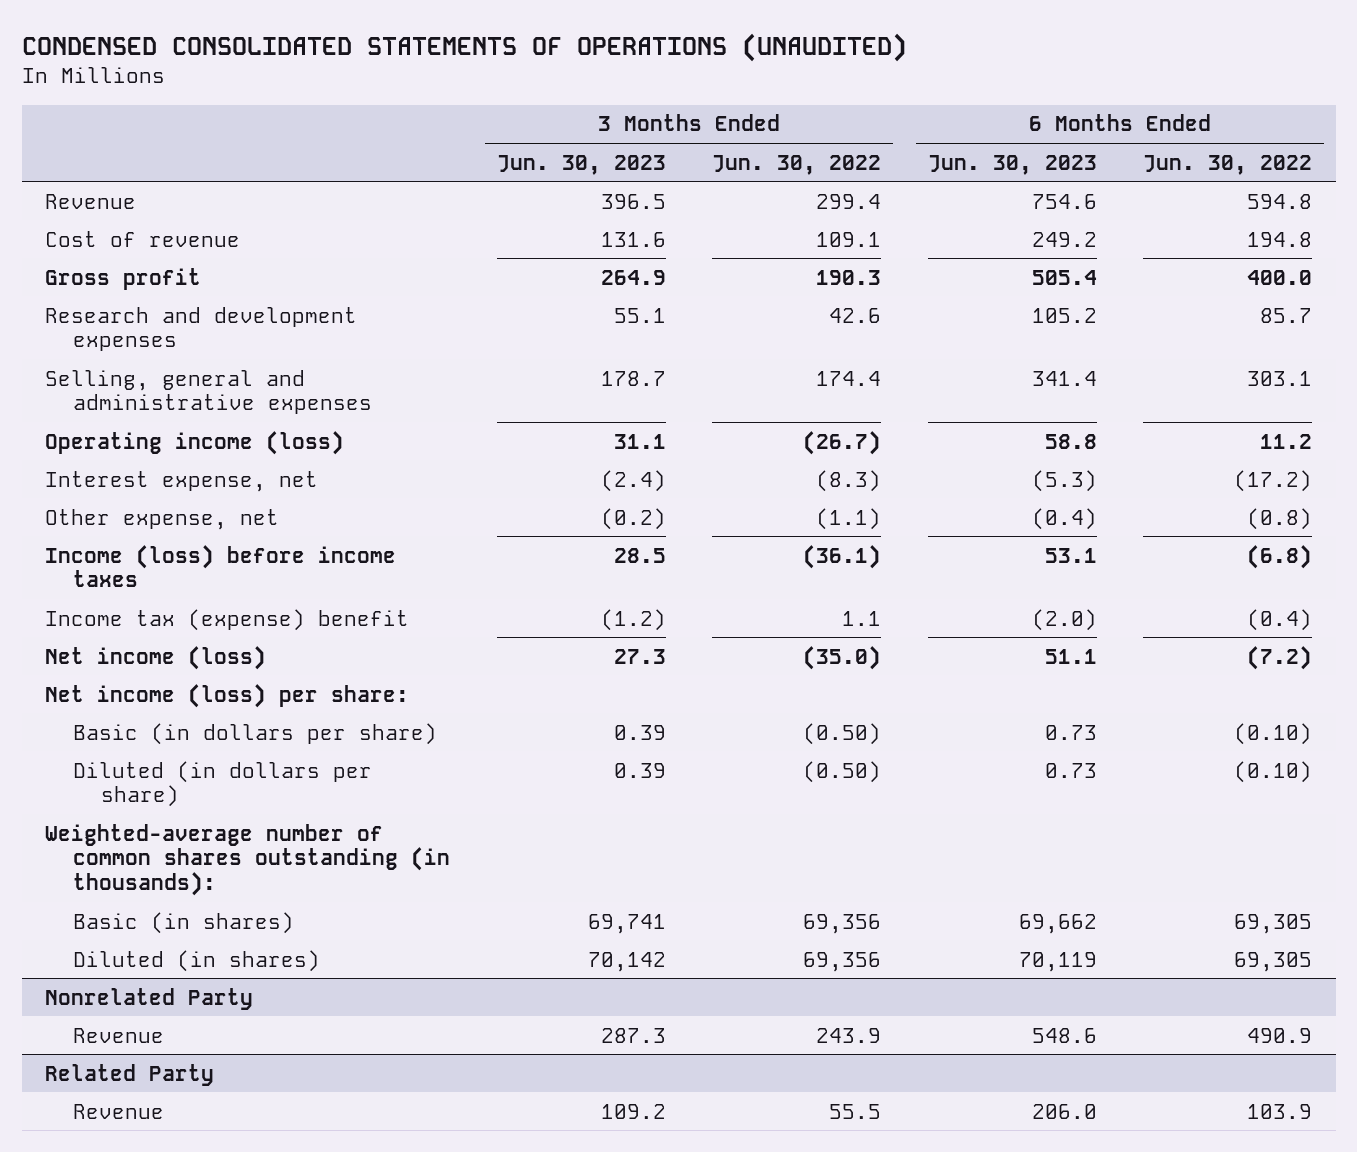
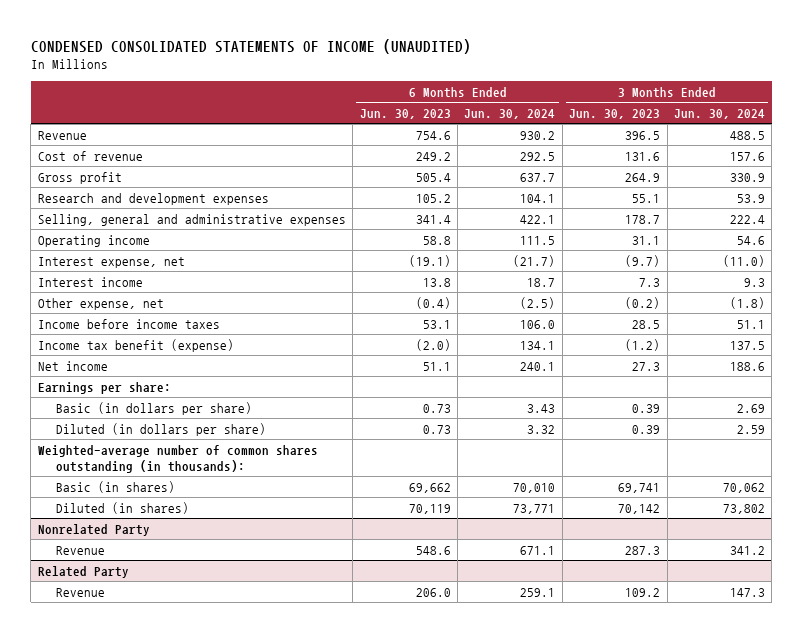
[21,32,907,62] CONDENSED CONSOLIDATED STATEMENTS OF OPERATIONS (UNAUDITED) -> [30,39,471,55] CONDENSED CONSOLIDATED STATEMENTS OF INCOME (UNAUDITED)
[712,154,882,175] Jun. 30, 2022 -> none
[1143,154,1313,175] Jun. 30, 2022 -> none
none -> [464,108,556,119] Jun. 30, 2024
none -> [673,108,765,119] Jun. 30, 2024
[45,430,345,455] Operating income (loss) -> [37,234,150,247] Operating income
[600,469,666,492] (2.4) -> [625,254,661,267] (9.7)
[1031,469,1097,492] (5.3) -> [408,254,451,267] (19.1)
none -> [37,276,143,287] Interest income
[45,544,397,588] Income (loss) before income taxes -> [37,318,220,329] Income before income taxes
[45,608,410,631] Income tax (expense) benefit -> [37,338,234,352] Income tax benefit (expense)
[45,645,267,670] Net income (loss) -> [37,360,108,371] Net income
[45,683,410,708] Net income (loss) per share: -> [37,381,171,394] Earnings per share:

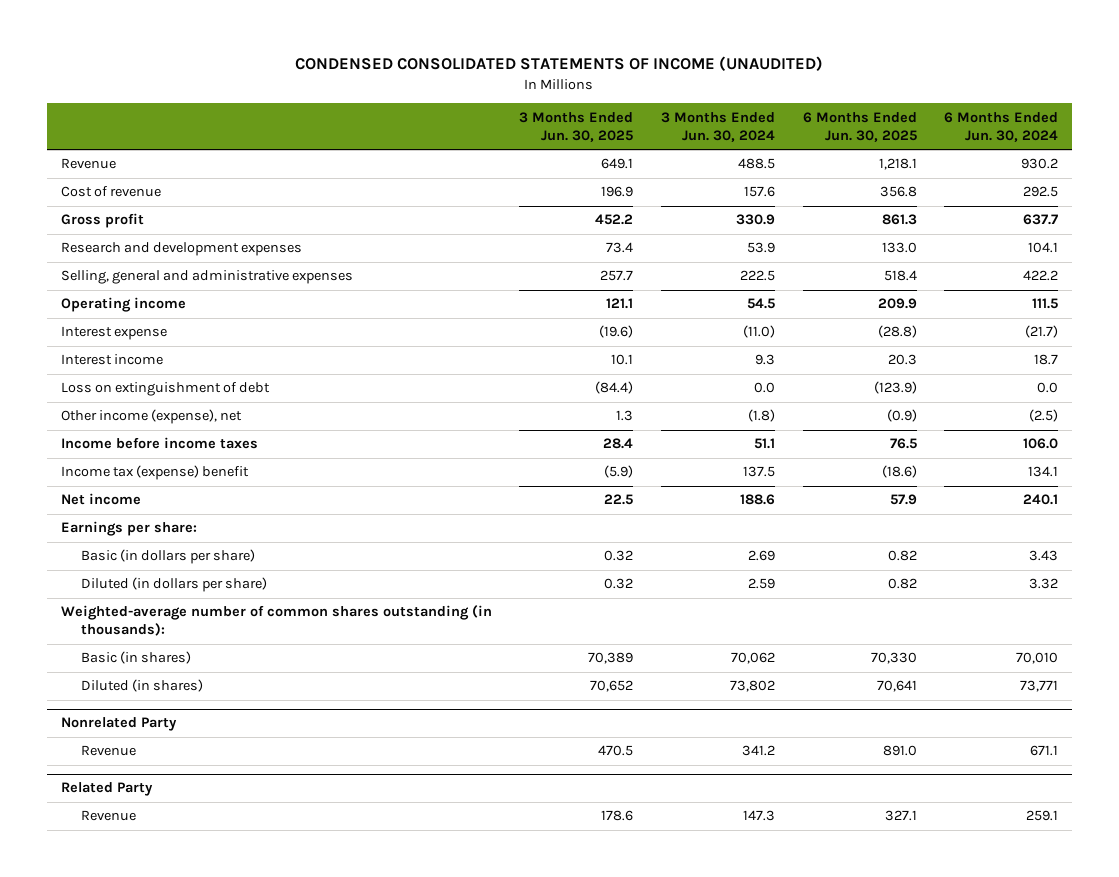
[359,108,451,119] Jun. 30, 2023 -> none
[569,108,661,119] Jun. 30, 2023 -> none
none -> [519,111,634,142] 3 Months Ended Jun. 30, 2025
none -> [802,111,917,142] 6 Months Ended Jun. 30, 2025
[520,214,556,224] 422.1 -> [1023,270,1059,282] 422.2
[729,214,765,224] 222.4 -> [739,270,775,282] 222.5
[736,235,765,245] 54.6 -> [746,298,775,310] 54.5
[37,256,185,268] Interest expense, net -> [60,326,167,341] Interest expense
none -> [60,382,270,397] Loss on extinguishment of debt
[37,297,164,310] Other expense, net -> [60,409,242,425] Other income (expense), net
[37,338,234,352] Income tax benefit (expense) -> [60,465,249,481] Income tax (expense) benefit

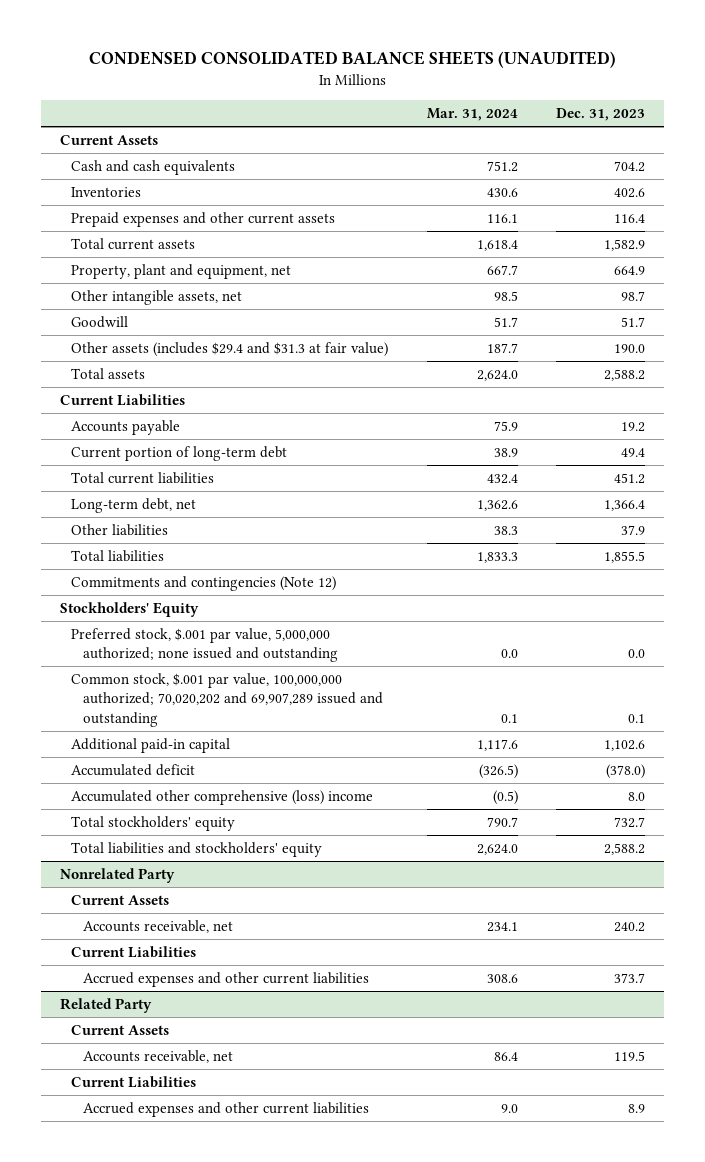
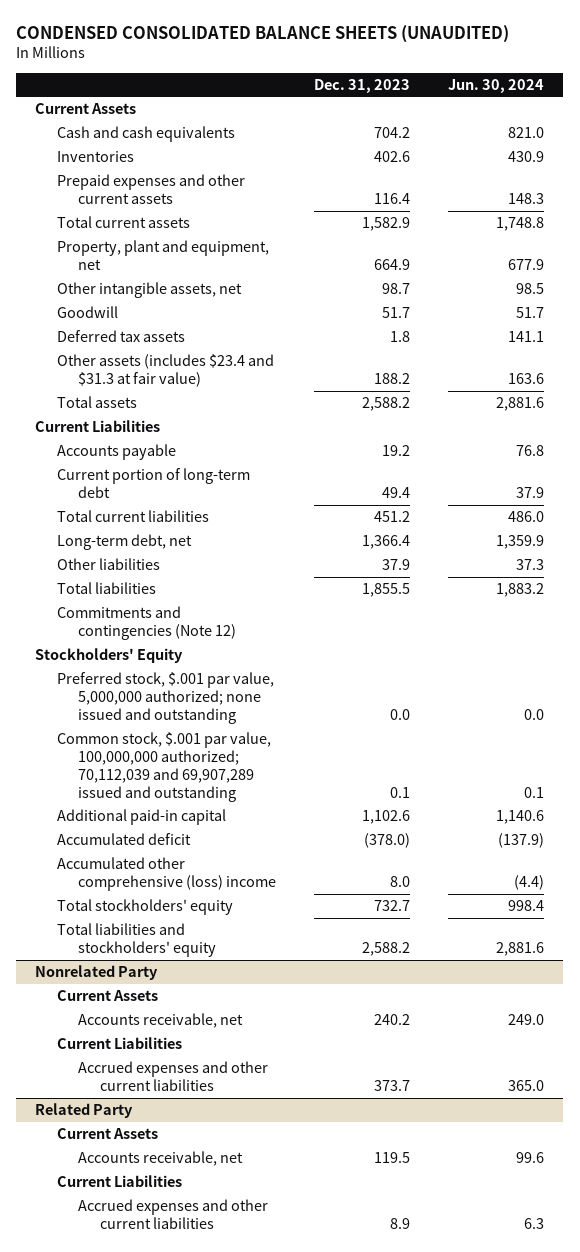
[426,108,518,122] Mar. 31, 2024 -> none
none -> [448,78,545,93] Jun. 30, 2024
none -> [56,330,185,343] Deferred tax assets
[71,341,389,357] Other assets (includes $29.4 and $31.3 at fair value) -> [56,354,274,388] Other assets (includes $23.4 and $31.3 at fair value)
[614,343,646,353] 190.0 -> [374,373,411,385] 188.2
[71,672,383,727] Common stock, $.001 par value, 100,000,000 authorized; 70,020,202 and 69,907,289 issued and outstanding -> [56,732,271,802] Common stock, $.001 par value, 100,000,000 authorized; 70,112,039 and 69,907,289 issued and outstanding

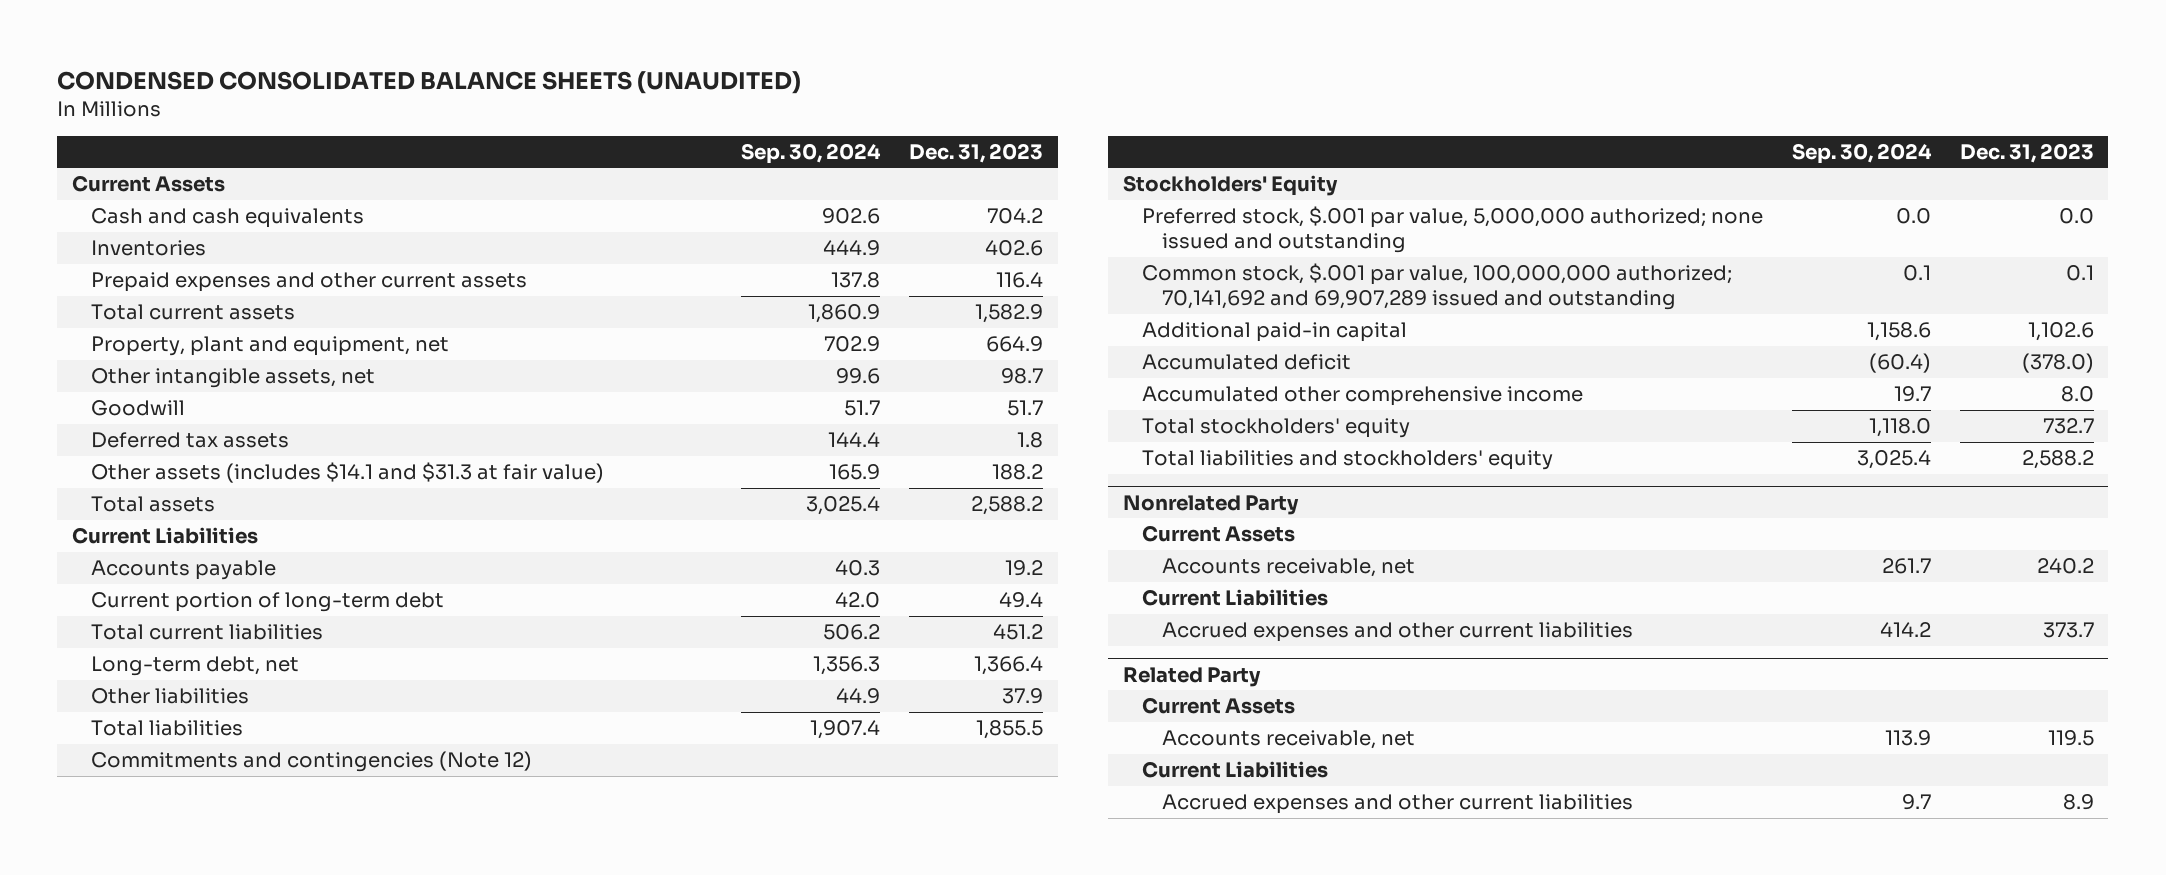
[448,78,545,93] Jun. 30, 2024 -> none
none -> [741,143,882,165] Sep. 30, 2024
[56,354,274,388] Other assets (includes $23.4 and $31.3 at fair value) -> [91,462,605,484] Other assets (includes $14.1 and $31.3 at fair value)
[56,732,271,802] Common stock, $.001 par value, 100,000,000 authorized; 70,112,039 and 69,907,289 issued and outstanding -> [1142,263,1733,311] Common stock, $.001 par value, 100,000,000 authorized; 70,141,692 and 69,907,289 issued and outstanding
[56,857,277,892] Accumulated other comprehensive (loss) income -> [1142,386,1584,407] Accumulated other comprehensive income

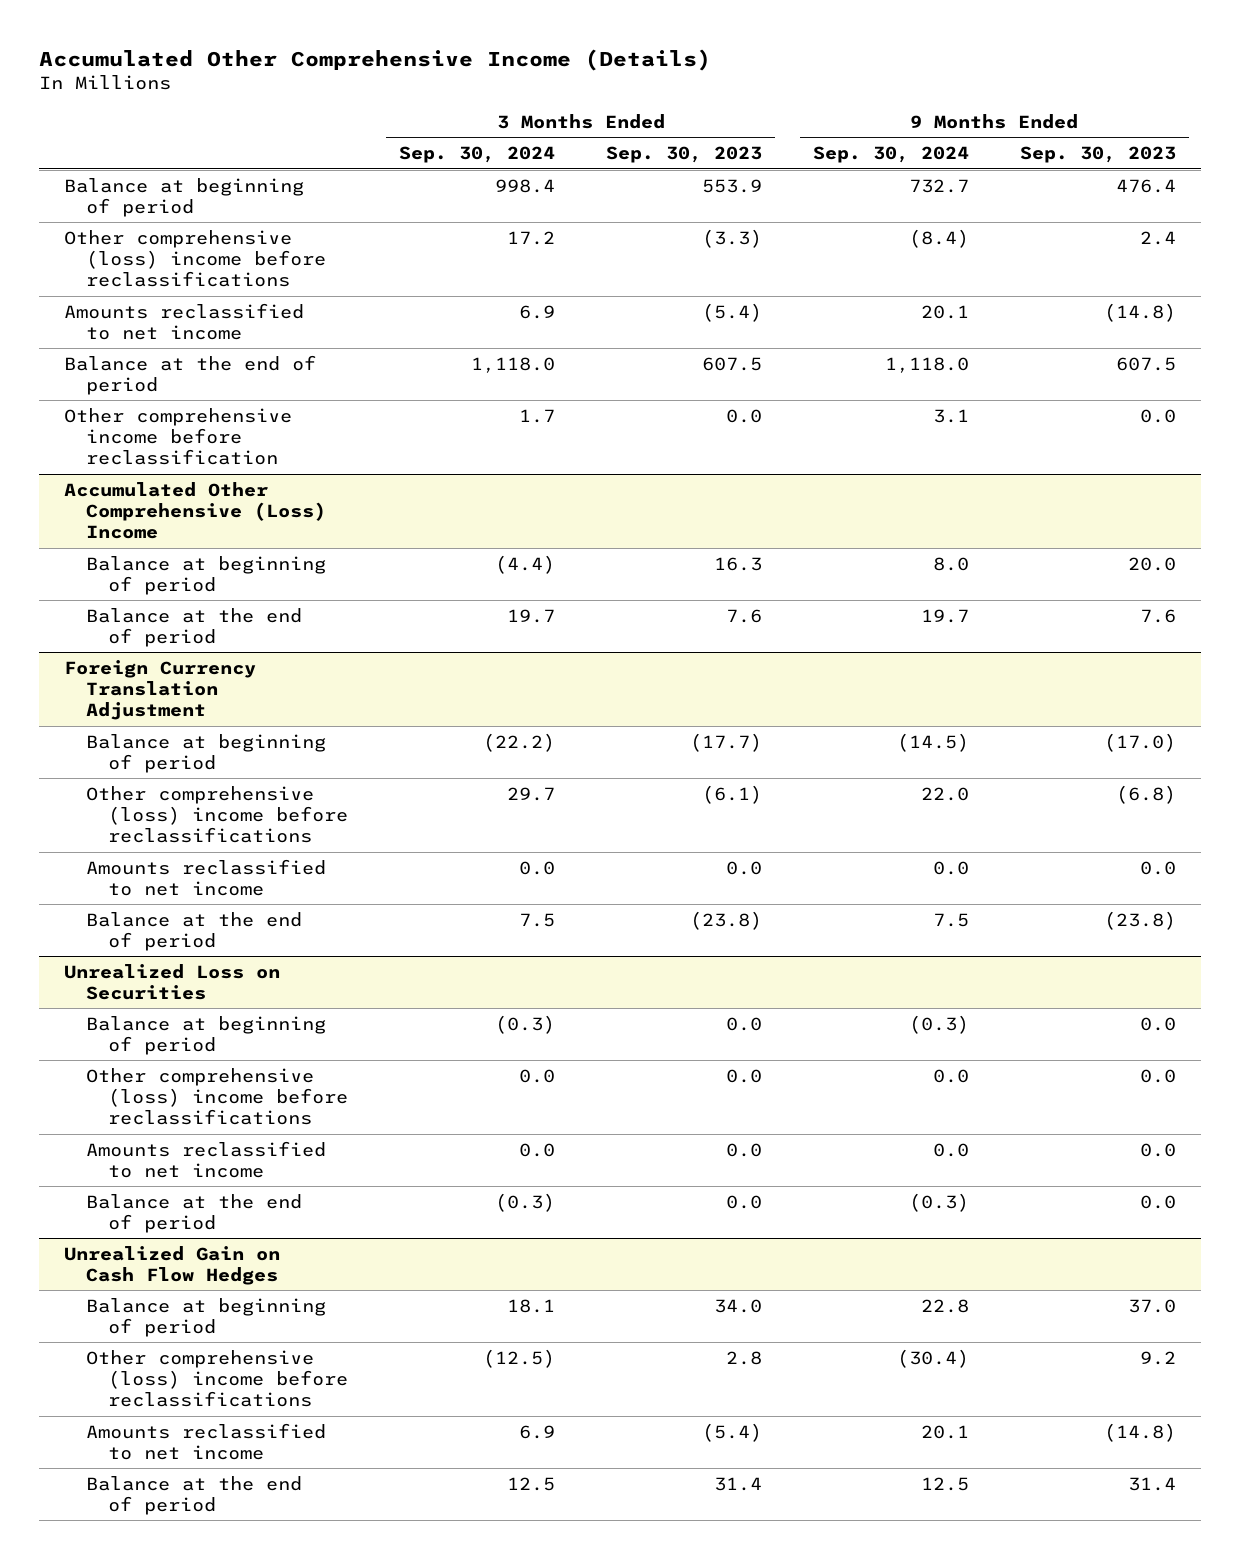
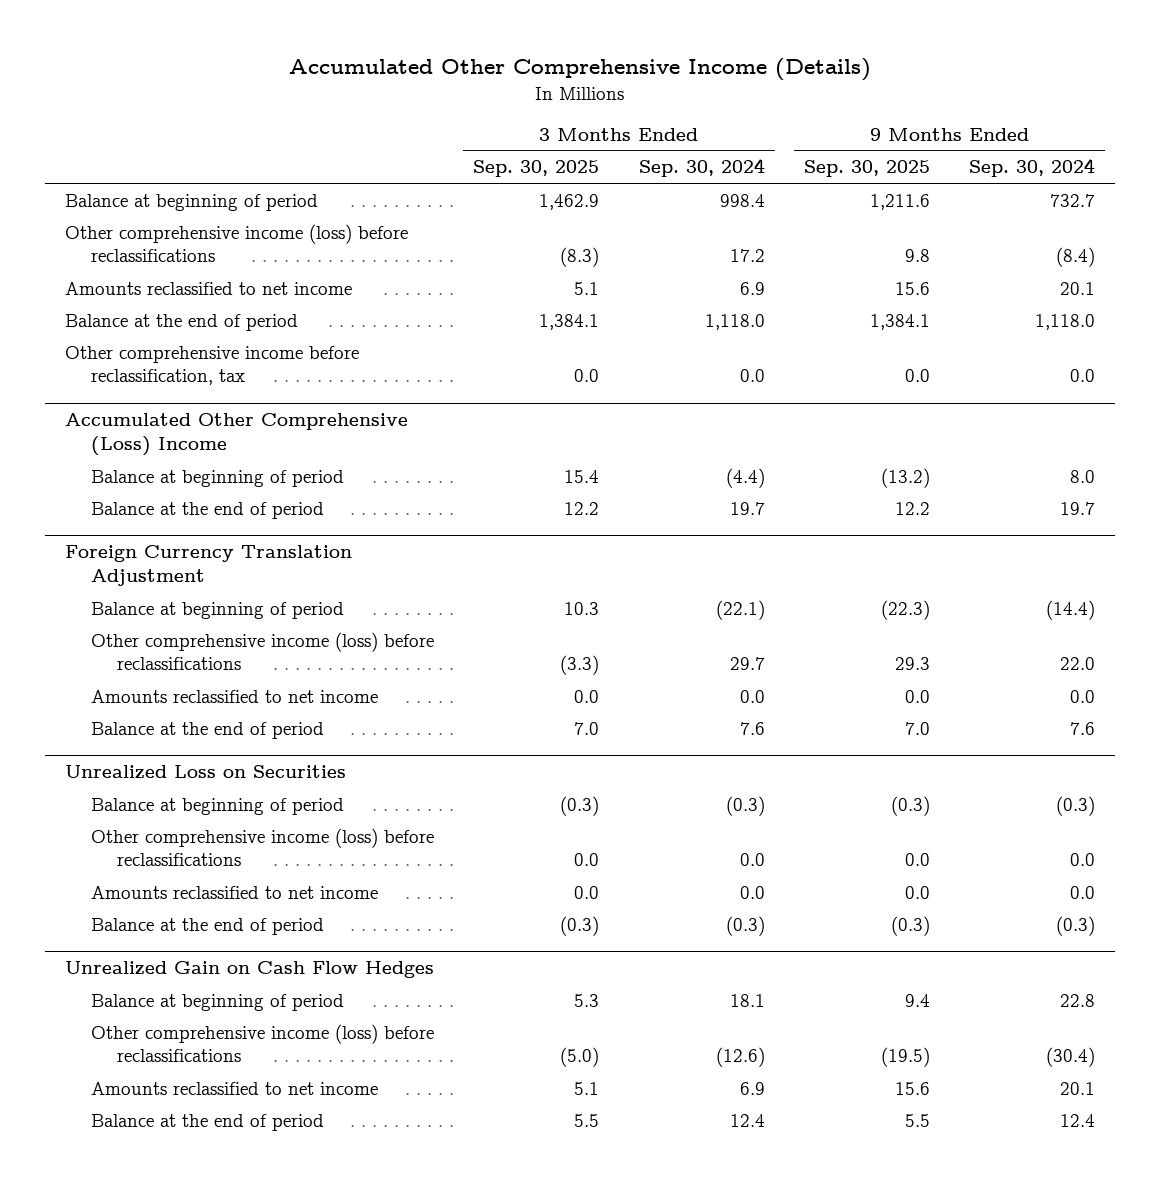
[605,146,762,164] Sep. 30, 2023 -> none
[1019,146,1176,164] Sep. 30, 2023 -> none
none -> [473,160,600,178] Sep. 30, 2025
none -> [804,160,931,178] Sep. 30, 2025
[64,229,327,288] Other comprehensive (loss) income before reclassifications -> [64,223,408,263] Other comprehensive income (loss) before reclassifications
[64,407,293,466] Other comprehensive income before reclassification -> [64,345,359,386] Other comprehensive income before reclassification, tax
[519,408,556,423] 1.7 -> [739,369,765,383] 0.0
[932,408,969,423] 3.1 -> [1070,369,1096,383] 0.0
[483,732,556,752] (22.2) -> [715,599,765,620] (22.1)
[896,732,969,752] (14.5) -> [1046,599,1096,620] (14.4)
[86,785,349,844] Other comprehensive (loss) income before reclassifications -> [90,631,434,671] Other comprehensive income (loss) before reclassifications
[519,912,556,927] 7.5 -> [739,721,765,735] 7.6
[932,912,969,927] 7.5 -> [1070,721,1096,735] 7.6
[86,1067,349,1126] Other comprehensive (loss) income before reclassifications -> [90,827,434,867] Other comprehensive income (loss) before reclassifications
[86,1349,349,1408] Other comprehensive (loss) income before reclassifications -> [90,1023,434,1063] Other comprehensive income (loss) before reclassifications
[483,1348,556,1368] (12.5) -> [715,1047,765,1068] (12.6)
[507,1476,556,1491] 12.5 -> [729,1113,765,1127] 12.4
[920,1476,969,1491] 12.5 -> [1060,1113,1096,1127] 12.4

